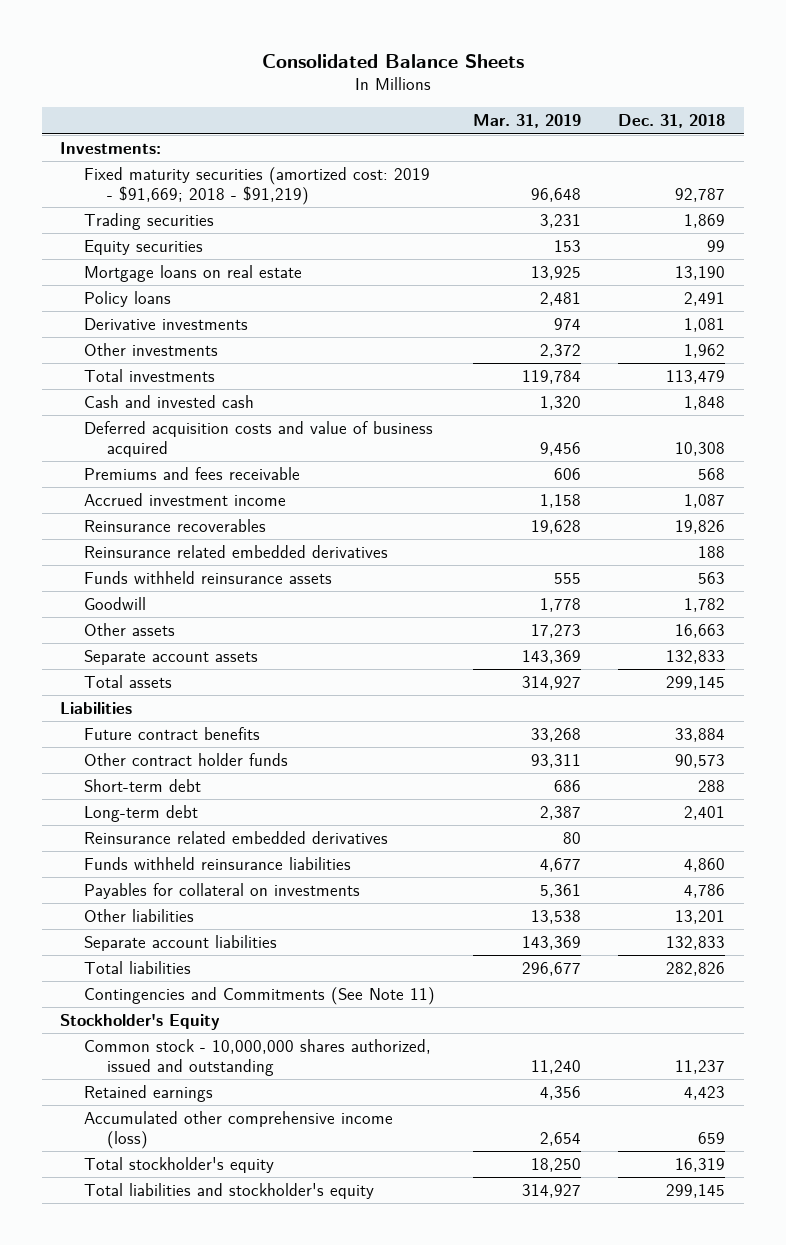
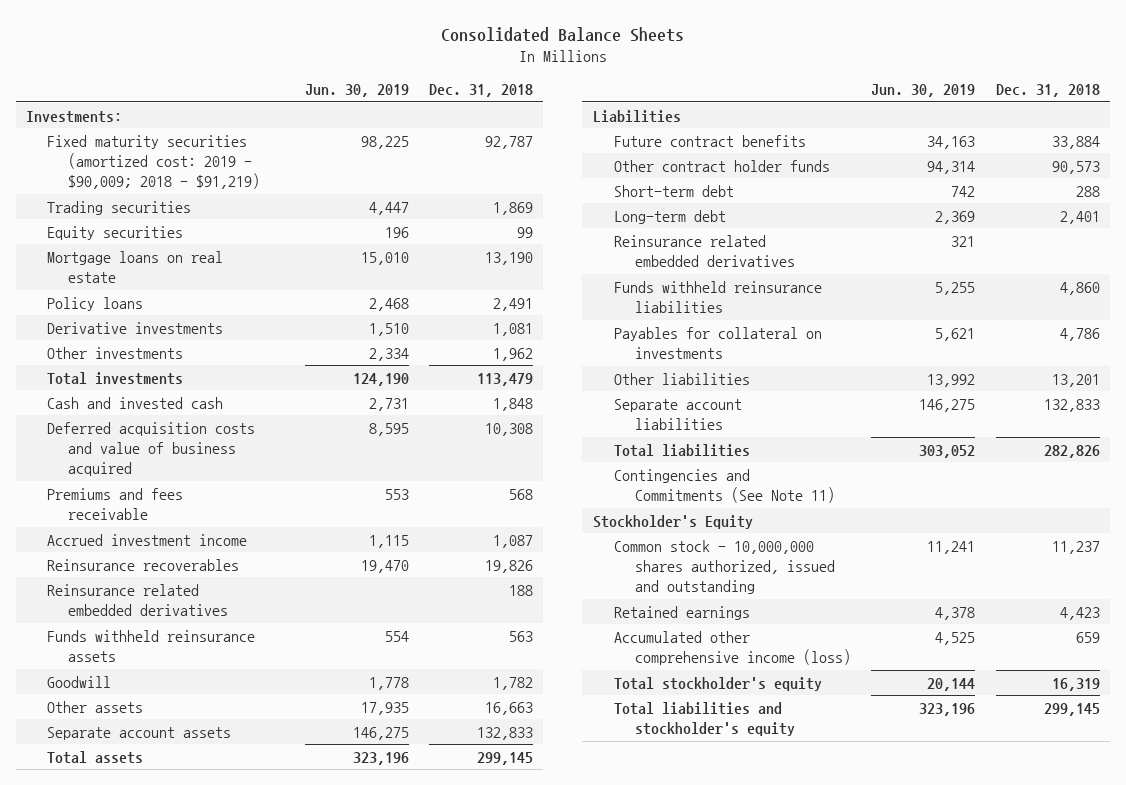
[472,114,581,129] Mar. 31, 2019 -> none
none -> [304,84,409,98] Jun. 30, 2019
[83,167,430,205] Fixed maturity securities (amortized cost: 2019 - $91,669; 2018 - $91,219) -> [47,134,261,190] Fixed maturity securities (amortized cost: 2019 - $90,009; 2018 - $91,219)

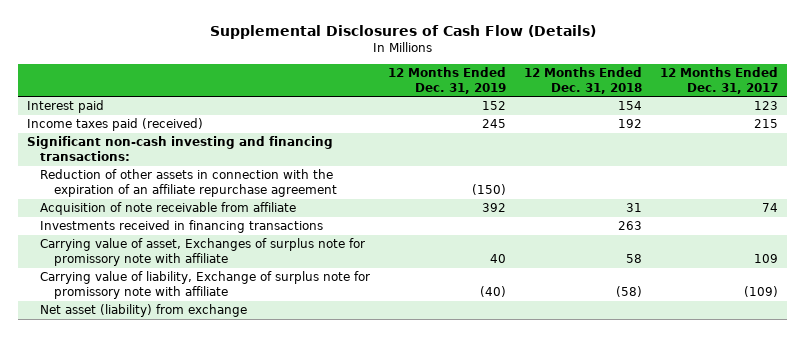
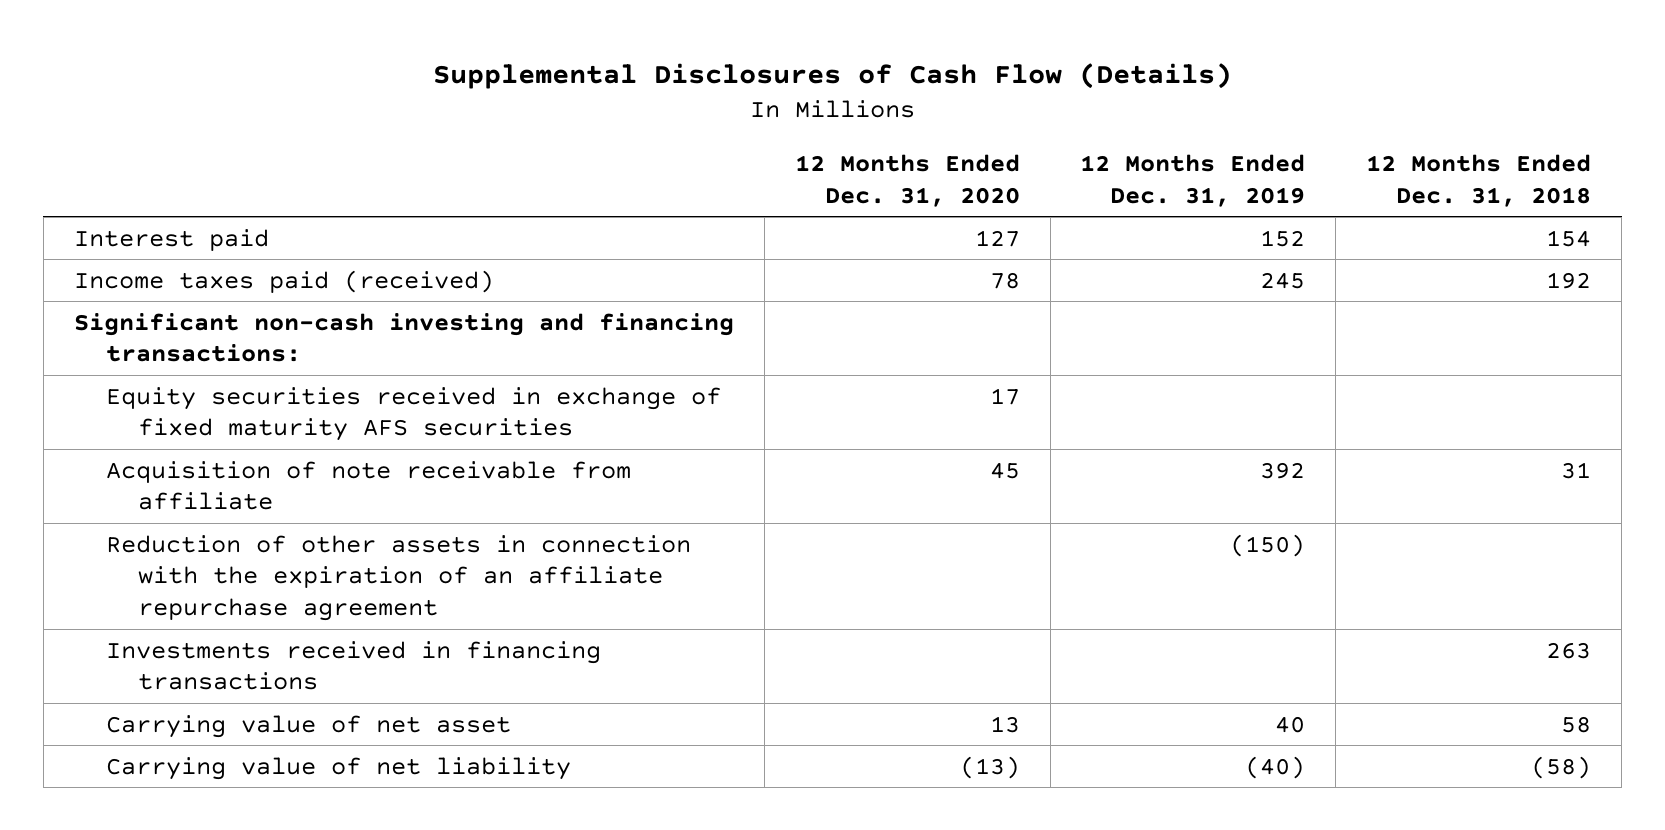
[660,67,779,94] 12 Months Ended Dec. 31, 2017 -> none
none -> [794,153,1020,207] 12 Months Ended Dec. 31, 2020
none -> [105,386,721,442] Equity securities received in exchange of fixed maturity AFS securities
[40,169,337,197] Reduction of other assets in connection with the expiration of an affiliate repurchase agreement -> [105,534,691,622] Reduction of other assets in connection with the expiration of an affiliate repurchase agreement
[40,304,248,318] Net asset (liability) from exchange -> none
[40,238,366,266] Carrying value of asset, Exchanges of surplus note for promissory note with affiliate -> [105,714,511,738] Carrying value of net asset
[40,271,371,299] Carrying value of liability, Exchange of surplus note for promissory note with affiliate -> [105,756,571,780] Carrying value of net liability

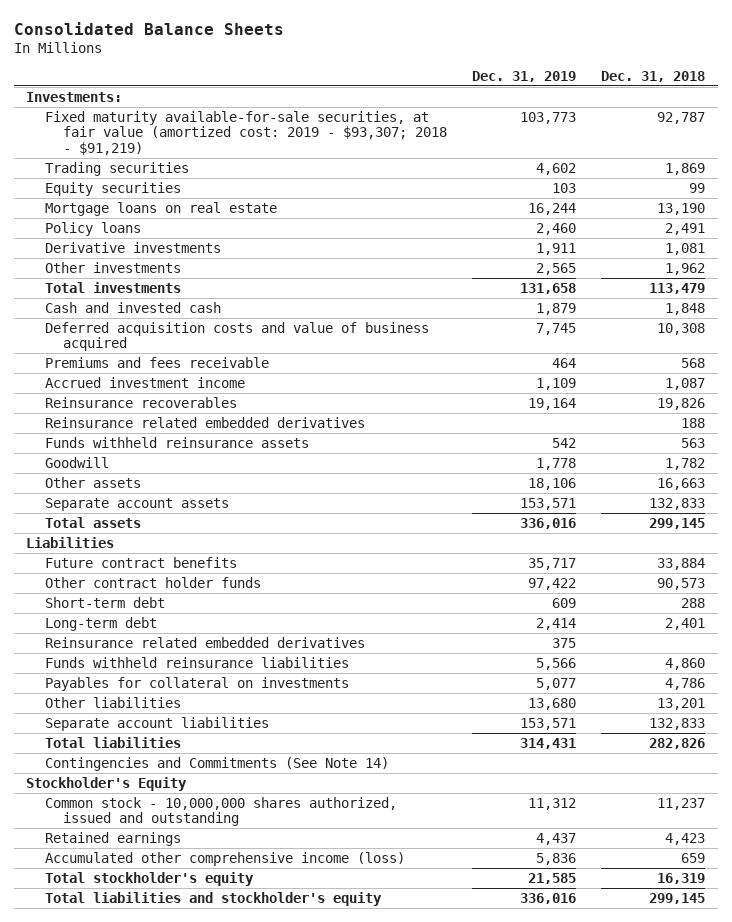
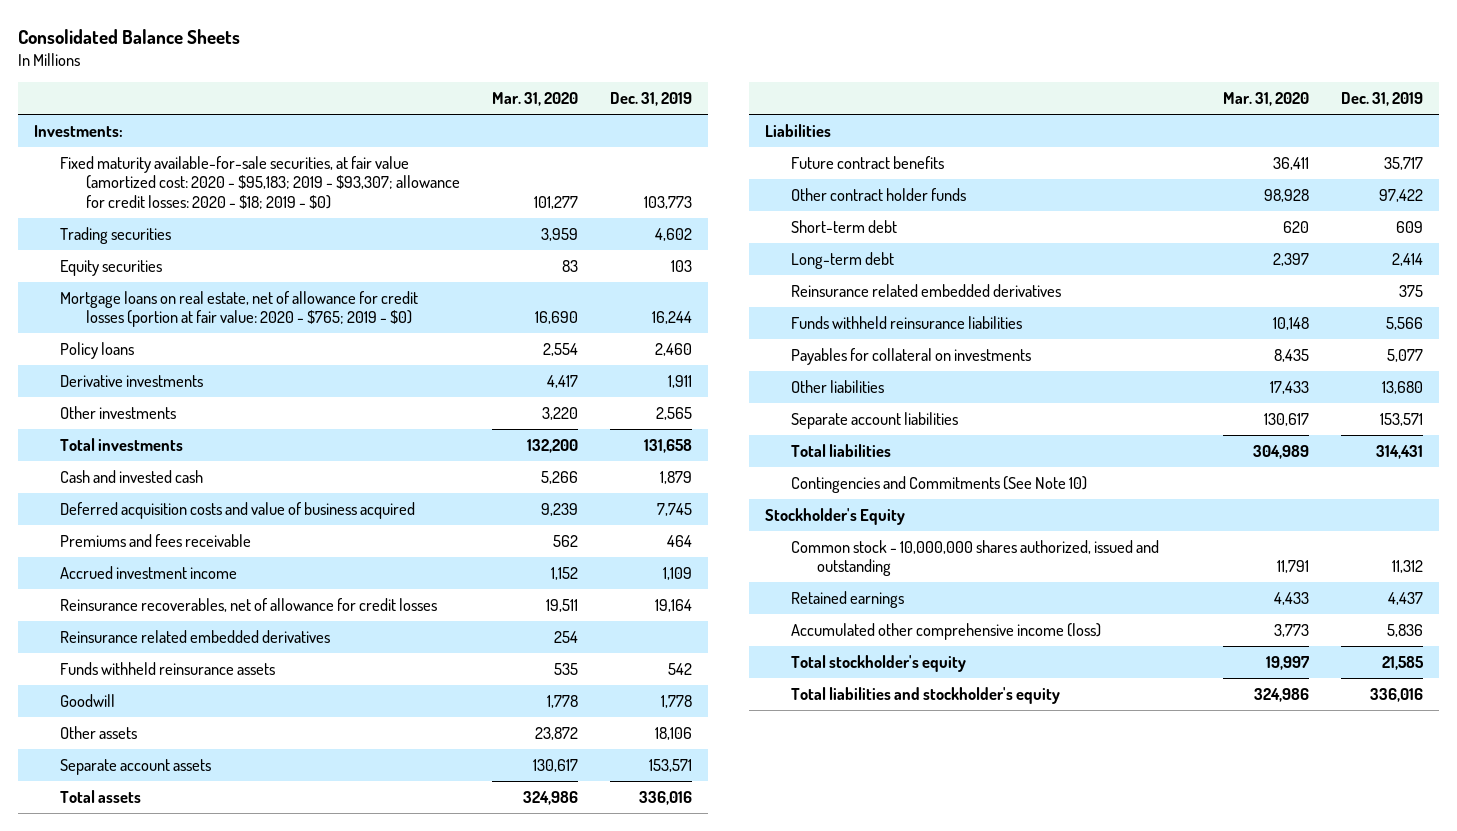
[601,70,706,82] Dec. 31, 2018 -> none
none -> [491,92,578,107] Mar. 31, 2020
[44,110,448,156] Fixed maturity available-for-sale securities, at fair value (amortized cost: 2019 - $93,307; 2018 - $91,219) -> [59,155,460,209] Fixed maturity available-for-sale securities, at fair value (amortized cost: 2020 - $95,183; 2019 - $93,307; allowance for credit losses: 2020 - $18; 2019 - $0)
[44,201,277,216] Mortgage loans on real estate -> [59,290,418,328] Mortgage loans on real estate, net of allowance for credit losses (portion at fair value: 2020 - $765; 2019 - $0)
[44,396,237,408] Reinsurance recoverables -> [59,597,437,612] Reinsurance recoverables, net of allowance for credit losses
[44,756,389,771] Contingencies and Commitments (See Note 14) -> [790,475,1087,493] Contingencies and Commitments (See Note 10)

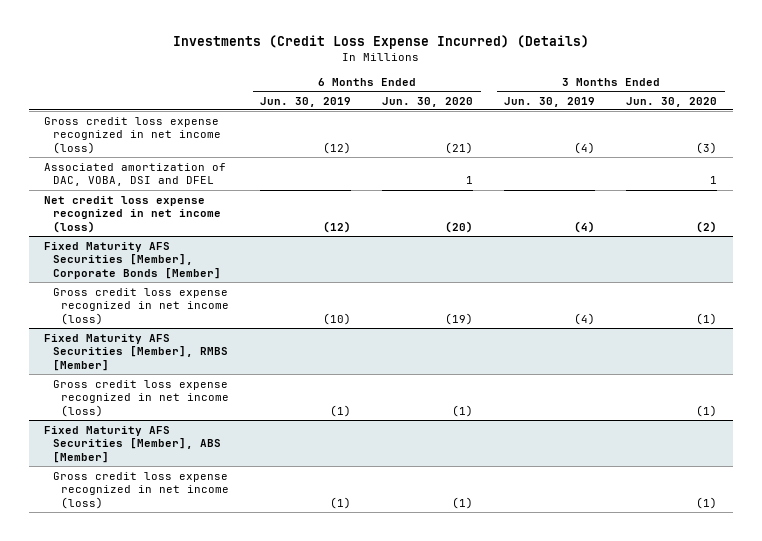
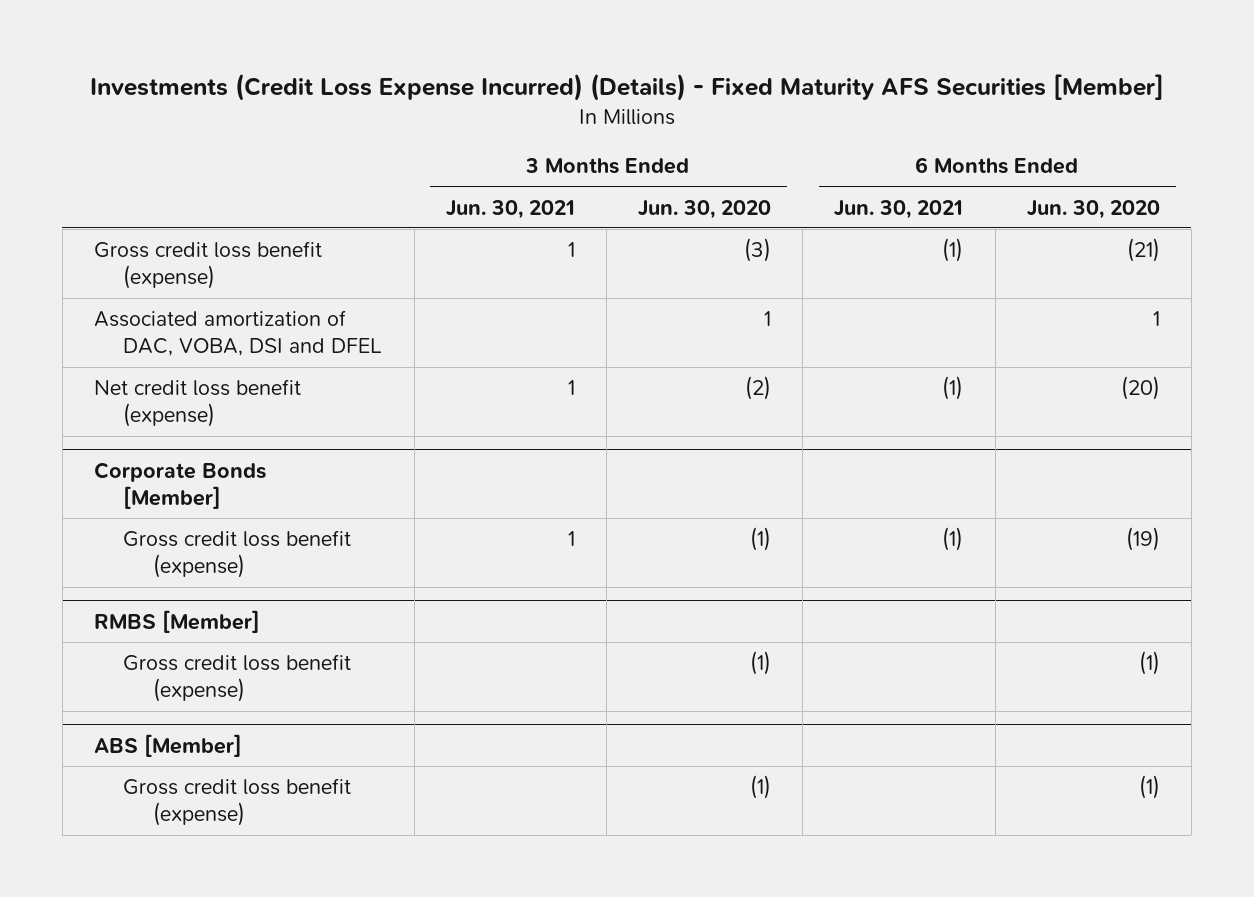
[172,34,589,49] Investments (Credit Loss Expense Incurred) (Details) -> [89,73,1164,102] Investments (Credit Loss Expense Incurred) (Details) - Fixed Maturity AFS Securities [Member]
[260,96,352,107] Jun. 30, 2019 -> none
[504,96,596,107] Jun. 30, 2019 -> none
none -> [445,199,575,219] Jun. 30, 2021
none -> [834,199,964,219] Jun. 30, 2021
[44,116,221,155] Gross credit loss expense recognized in net income (loss) -> [93,240,322,290] Gross credit loss benefit (expense)
[44,241,221,280] Fixed Maturity AFS Securities [Member], Corporate Bonds [Member] -> none
[44,333,228,372] Fixed Maturity AFS Securities [Member], RMBS [Member] -> none
[44,425,221,464] Fixed Maturity AFS Securities [Member], ABS [Member] -> none
[44,195,221,234] Net credit loss expense recognized in net income (loss) -> [93,378,301,428] Net credit loss benefit (expense)
none -> [93,461,266,509] Corporate Bonds [Member]
[52,287,230,326] Gross credit loss expense recognized in net income (loss) -> [123,529,352,579] Gross credit loss benefit (expense)
none -> [93,609,260,633] RMBS [Member]
[52,379,230,418] Gross credit loss expense recognized in net income (loss) -> [123,653,352,703] Gross credit loss benefit (expense)
none -> [93,733,242,757] ABS [Member]
[52,471,230,510] Gross credit loss expense recognized in net income (loss) -> [123,777,352,827] Gross credit loss benefit (expense)

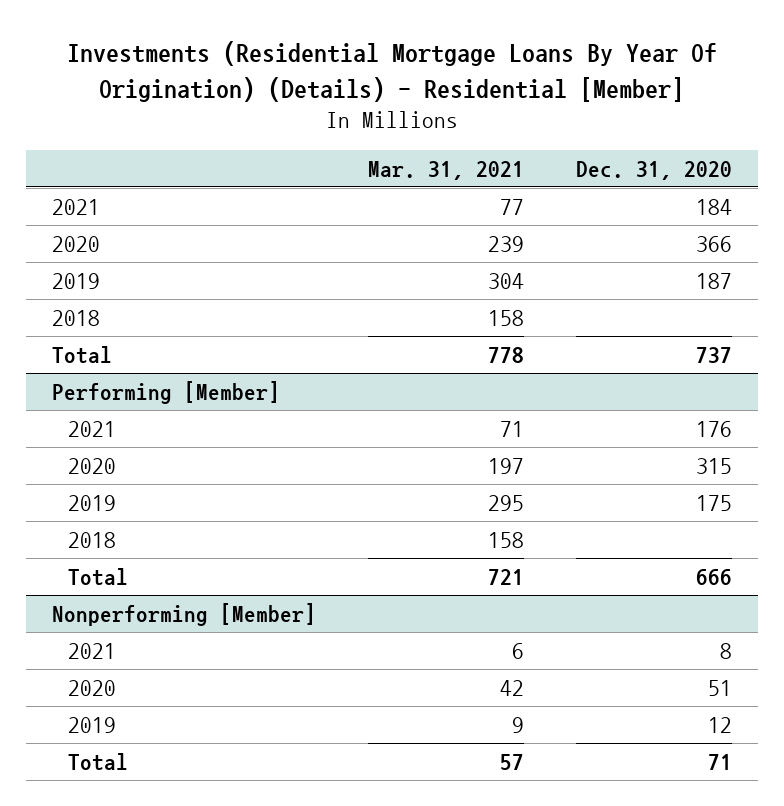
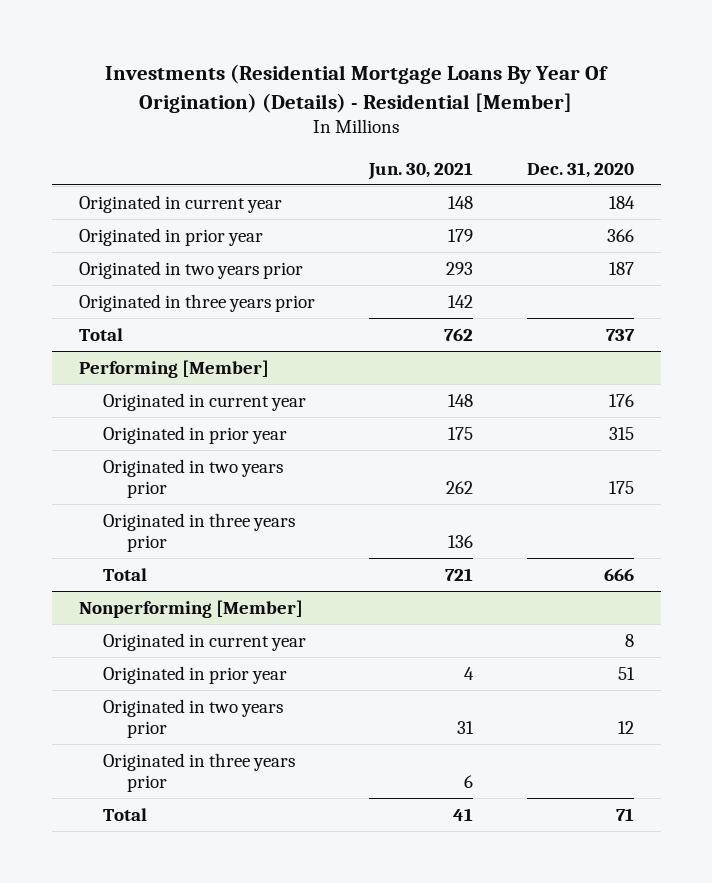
[368,160,525,180] Mar. 31, 2021 -> none
none -> [367,161,473,180] Jun. 30, 2021
[52,198,101,215] 2021 -> [78,194,282,213] Originated in current year
[52,235,101,252] 2020 -> [78,227,263,246] Originated in prior year
[52,272,101,289] 2019 -> [78,260,303,279] Originated in two years prior
[52,309,101,326] 2018 -> [78,293,315,312] Originated in three years prior
[68,420,117,437] 2021 -> [102,392,306,411] Originated in current year
[68,457,117,474] 2020 -> [102,425,287,444] Originated in prior year
[68,494,117,511] 2019 -> [102,458,283,499] Originated in two years prior
[68,531,117,548] 2018 -> [102,512,295,553] Originated in three years prior
[68,642,117,659] 2021 -> [102,632,306,651] Originated in current year
[68,679,117,696] 2020 -> [102,665,287,684] Originated in prior year
[68,716,117,733] 2019 -> [102,698,283,739] Originated in two years prior
none -> [102,752,295,793] Originated in three years prior

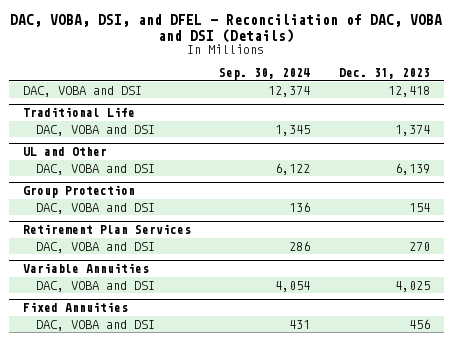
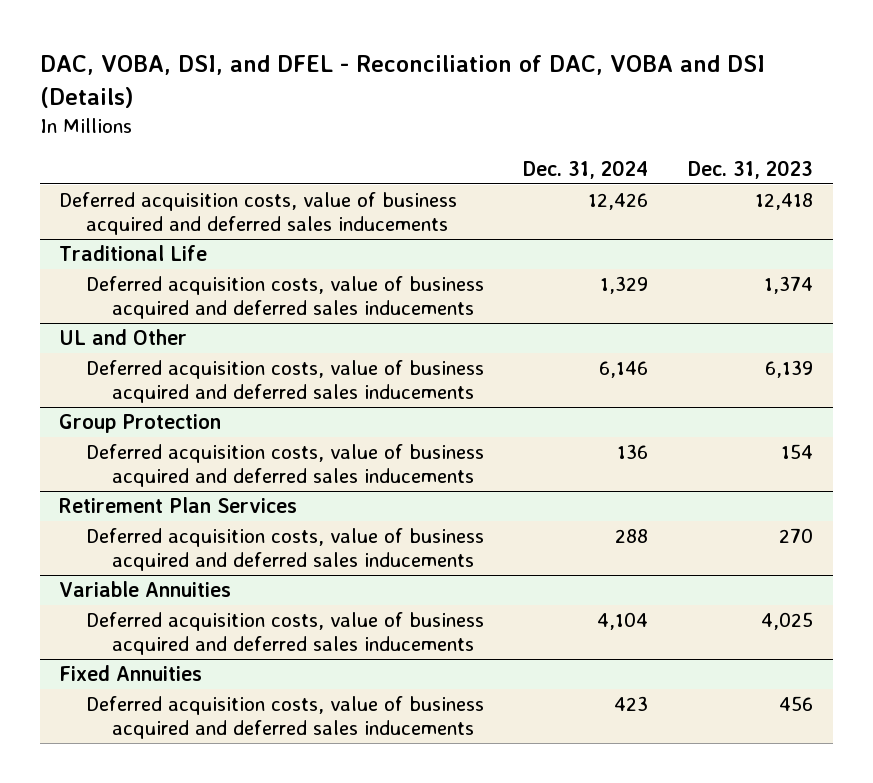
[219,68,311,81] Sep. 30, 2024 -> none
none -> [523,160,649,180] Dec. 31, 2024
[23,85,143,97] DAC, VOBA and DSI -> [59,191,458,236] Deferred acquisition costs, value of business acquired and deferred sales inducements
[36,124,156,136] DAC, VOBA and DSI -> [85,275,484,320] Deferred acquisition costs, value of business acquired and deferred sales inducements
[36,163,156,175] DAC, VOBA and DSI -> [85,359,484,404] Deferred acquisition costs, value of business acquired and deferred sales inducements
[36,202,156,214] DAC, VOBA and DSI -> [85,443,484,488] Deferred acquisition costs, value of business acquired and deferred sales inducements
[36,241,156,253] DAC, VOBA and DSI -> [85,527,484,572] Deferred acquisition costs, value of business acquired and deferred sales inducements
[36,280,156,292] DAC, VOBA and DSI -> [85,611,484,656] Deferred acquisition costs, value of business acquired and deferred sales inducements
[36,319,156,331] DAC, VOBA and DSI -> [85,695,484,740] Deferred acquisition costs, value of business acquired and deferred sales inducements

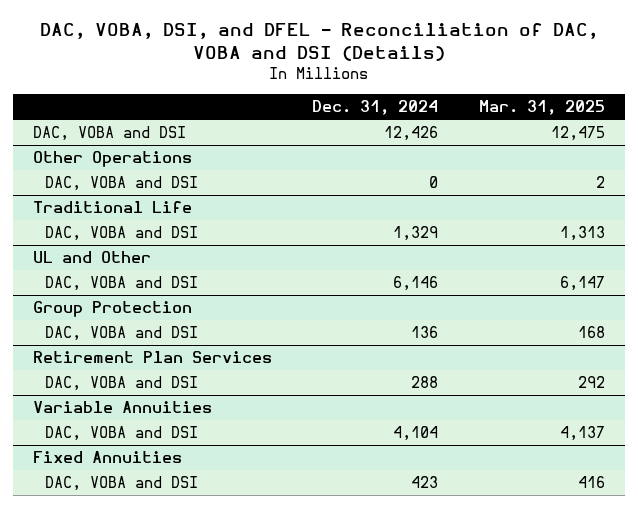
[688,160,814,180] Dec. 31, 2023 -> none
none -> [478,100,605,116] Mar. 31, 2025
[59,191,458,236] Deferred acquisition costs, value of business acquired and deferred sales inducements -> [33,126,187,142] DAC, VOBA and DSI
none -> [33,151,193,168] Other Operations
none -> [44,176,198,192] DAC, VOBA and DSI
[85,275,484,320] Deferred acquisition costs, value of business acquired and deferred sales inducements -> [44,226,198,242] DAC, VOBA and DSI
[85,359,484,404] Deferred acquisition costs, value of business acquired and deferred sales inducements -> [44,276,198,292] DAC, VOBA and DSI
[85,443,484,488] Deferred acquisition costs, value of business acquired and deferred sales inducements -> [44,326,198,342] DAC, VOBA and DSI
[85,527,484,572] Deferred acquisition costs, value of business acquired and deferred sales inducements -> [44,376,198,392] DAC, VOBA and DSI
[85,611,484,656] Deferred acquisition costs, value of business acquired and deferred sales inducements -> [44,426,198,442] DAC, VOBA and DSI
[85,695,484,740] Deferred acquisition costs, value of business acquired and deferred sales inducements -> [44,476,198,492] DAC, VOBA and DSI

